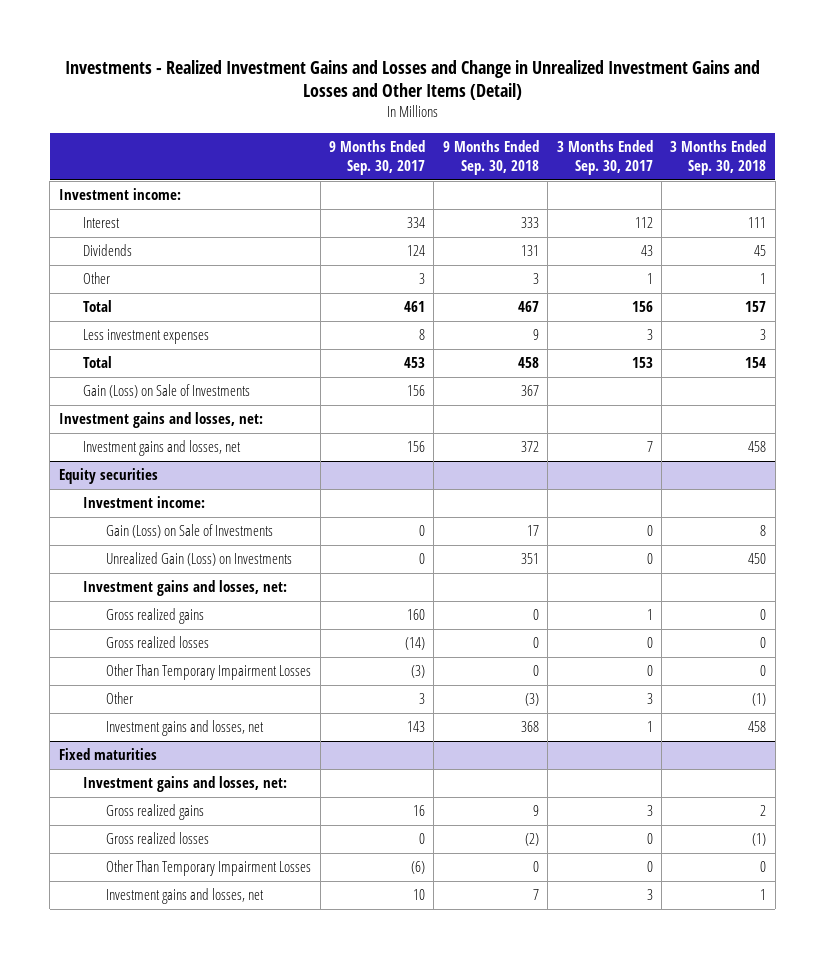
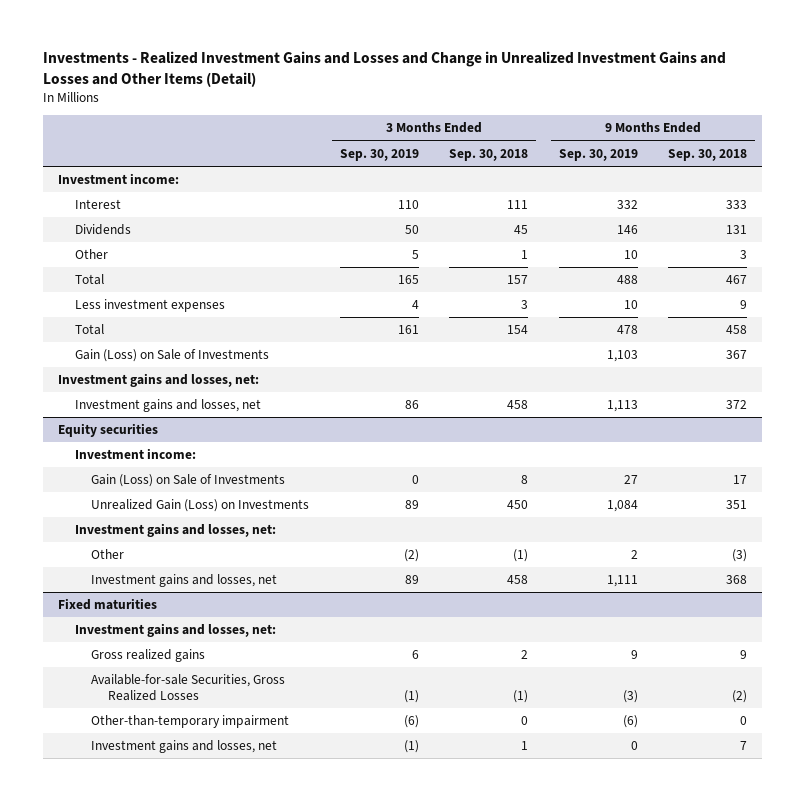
[329,139,426,176] 9 Months Ended Sep. 30, 2017 -> none
[556,139,653,176] 3 Months Ended Sep. 30, 2017 -> none
none -> [339,148,419,161] Sep. 30, 2019
none -> [558,148,638,161] Sep. 30, 2019
[106,608,205,625] Gross realized gains -> none
[106,636,210,649] Gross realized losses -> none
[106,664,312,681] Other Than Temporary Impairment Losses -> none
[106,832,210,845] Gross realized losses -> [91,674,286,702] Available-for-sale Securities, Gross Realized Losses
[106,860,312,877] Other Than Temporary Impairment Losses -> [91,715,290,729] Other-than-temporary impairment

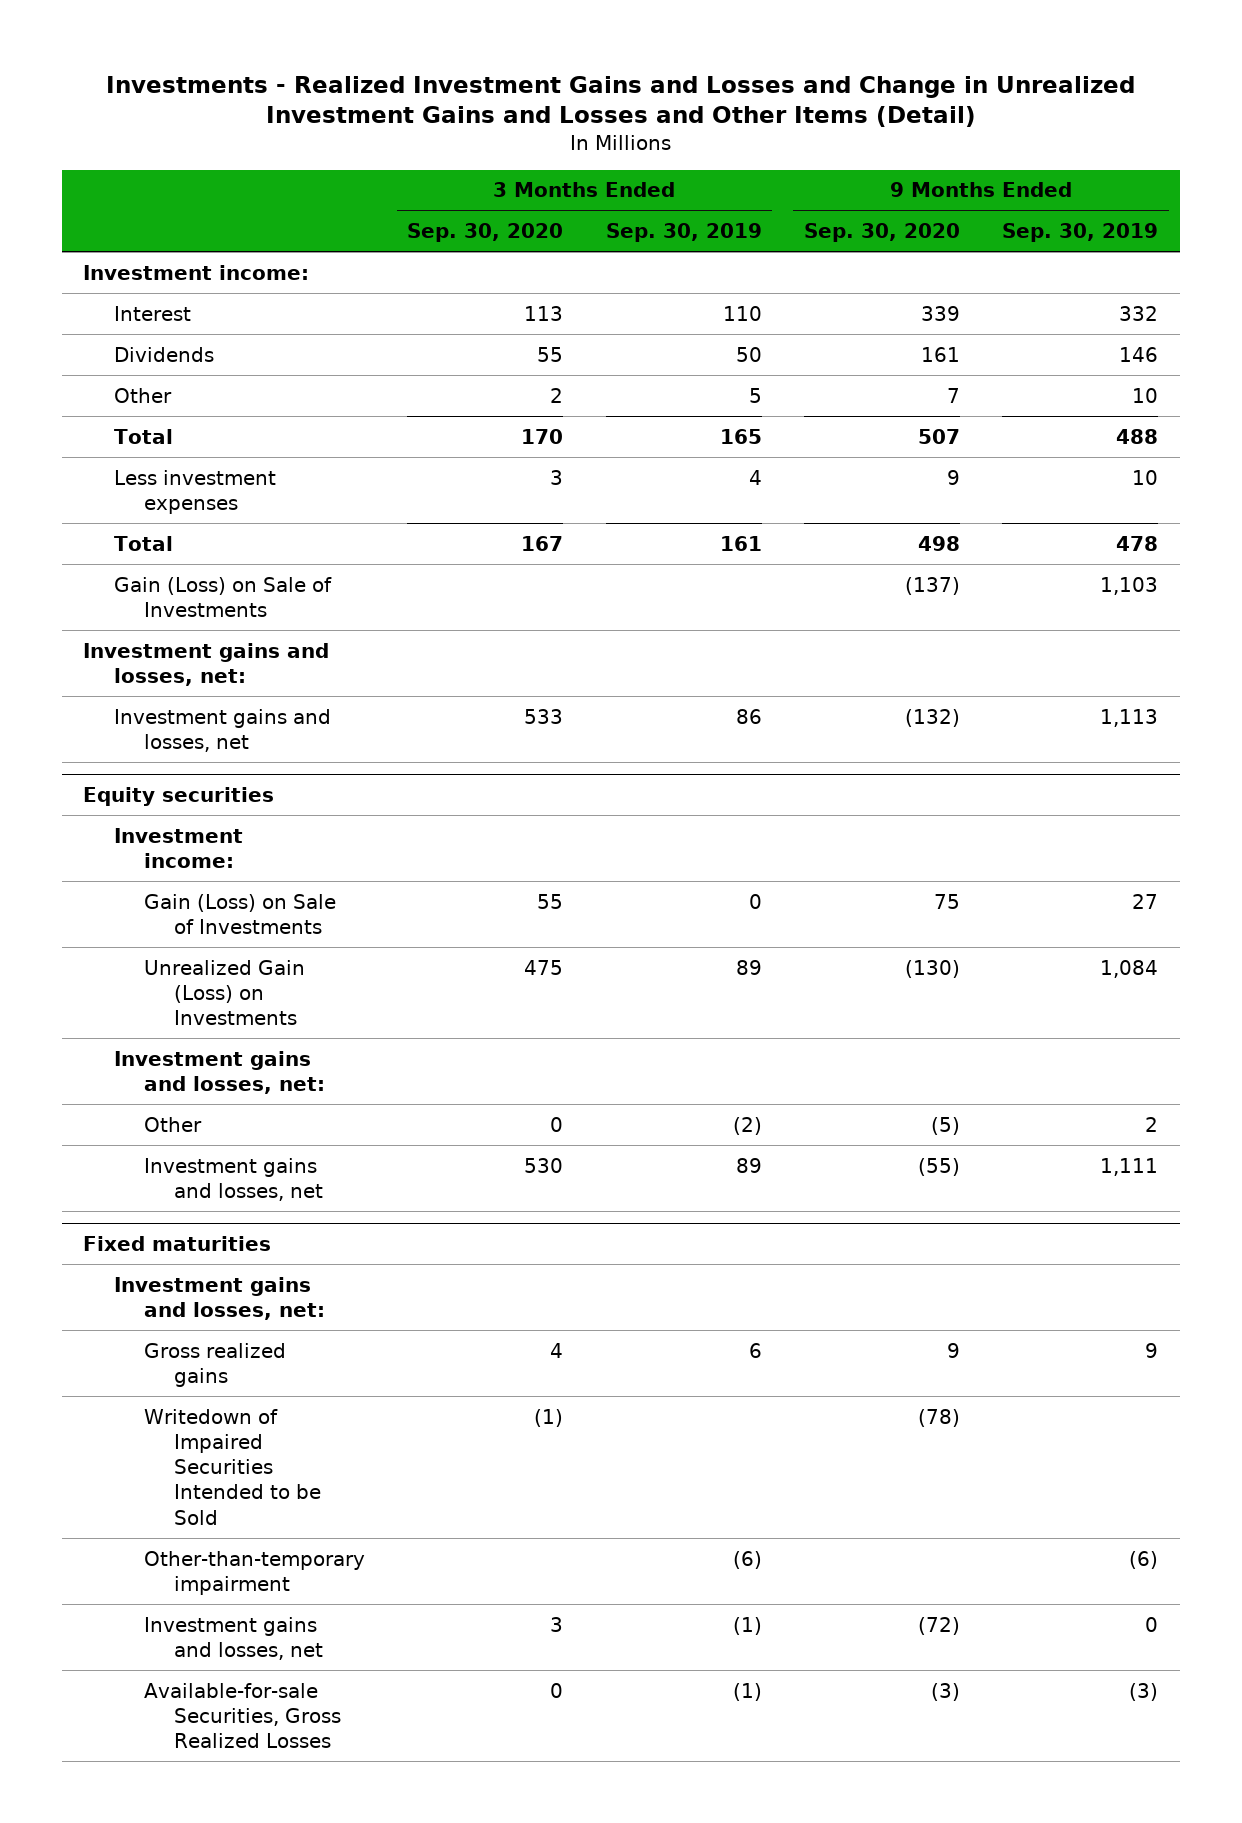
[449,148,529,161] Sep. 30, 2018 -> none
[668,148,748,161] Sep. 30, 2018 -> none
none -> [407,223,564,243] Sep. 30, 2020
none -> [803,223,960,243] Sep. 30, 2020
none -> [143,1408,322,1525] Writedown of Impaired Securities Intended to be Sold
[91,674,286,702] Available-for-sale Securities, Gross Realized Losses -> [143,1682,342,1749] Available-for-sale Securities, Gross Realized Losses

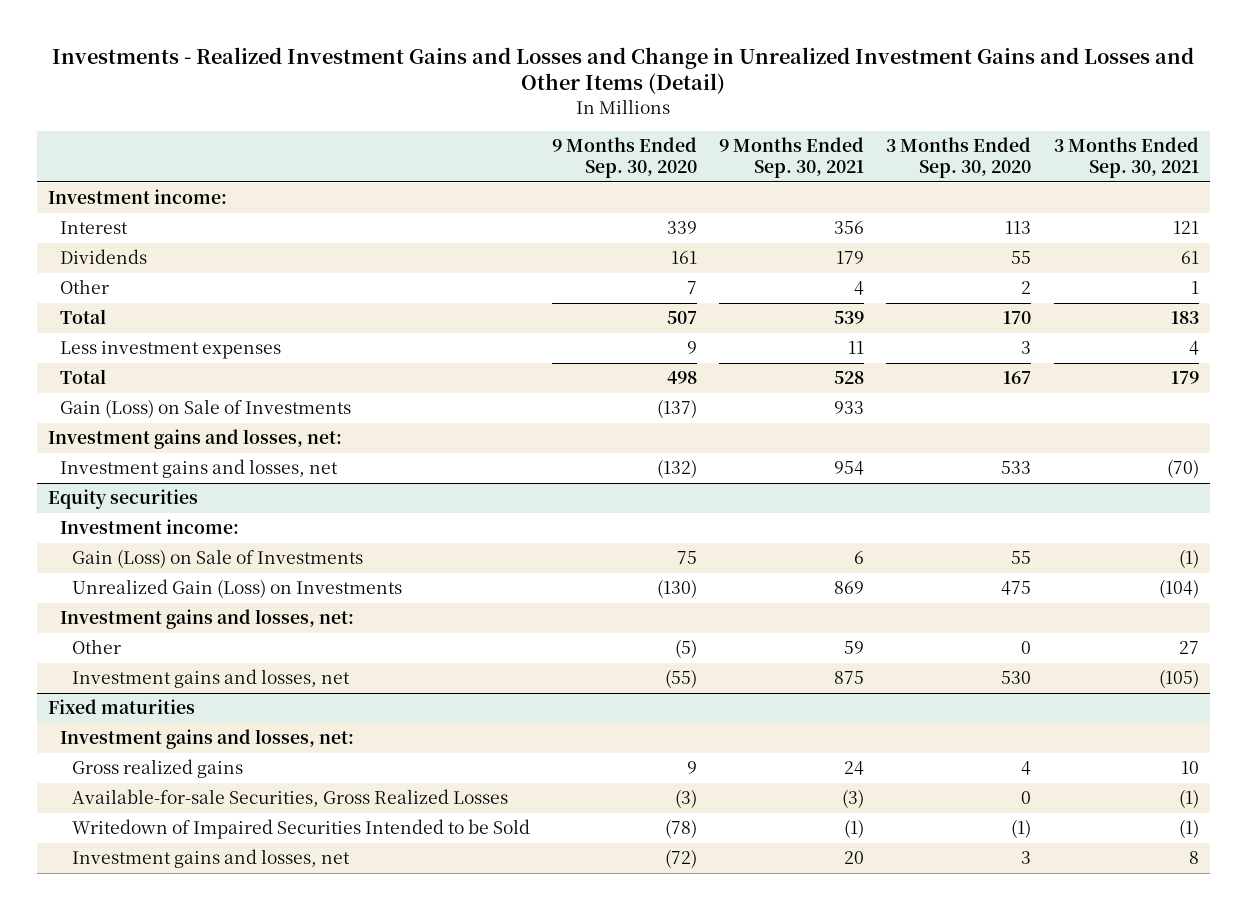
[605,223,762,243] Sep. 30, 2019 -> none
[1002,223,1159,243] Sep. 30, 2019 -> none
none -> [719,137,865,178] 9 Months Ended Sep. 30, 2021
none -> [1053,137,1199,178] 3 Months Ended Sep. 30, 2021
[143,1682,342,1749] Available-for-sale Securities, Gross Realized Losses -> [72,789,509,808] Available-for-sale Securities, Gross Realized Losses
[143,1550,365,1595] Other-than-temporary impairment -> none

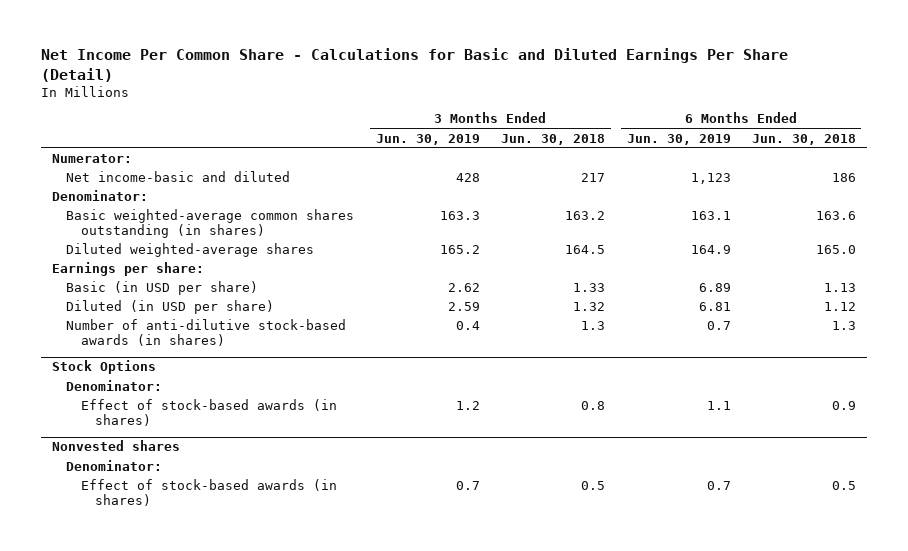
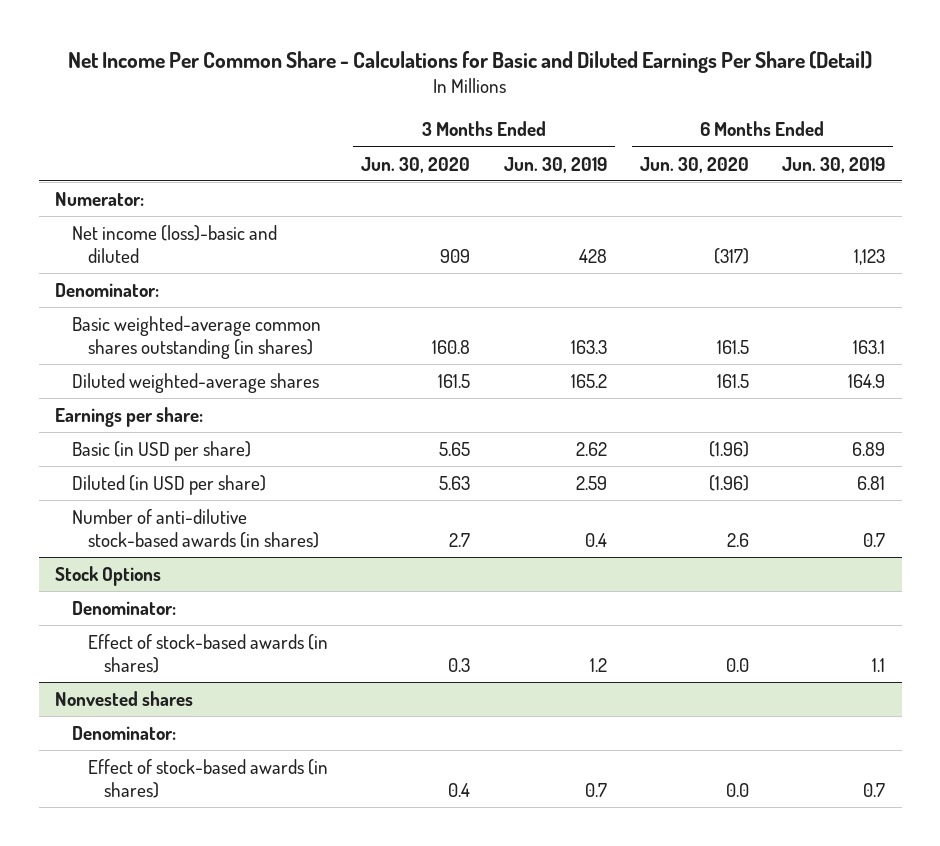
[501,133,606,145] Jun. 30, 2018 -> none
[752,133,857,145] Jun. 30, 2018 -> none
none -> [361,156,471,173] Jun. 30, 2020
none -> [639,156,749,173] Jun. 30, 2020
[66,171,291,183] Net income-basic and diluted -> [71,225,277,263] Net income (loss)-basic and diluted

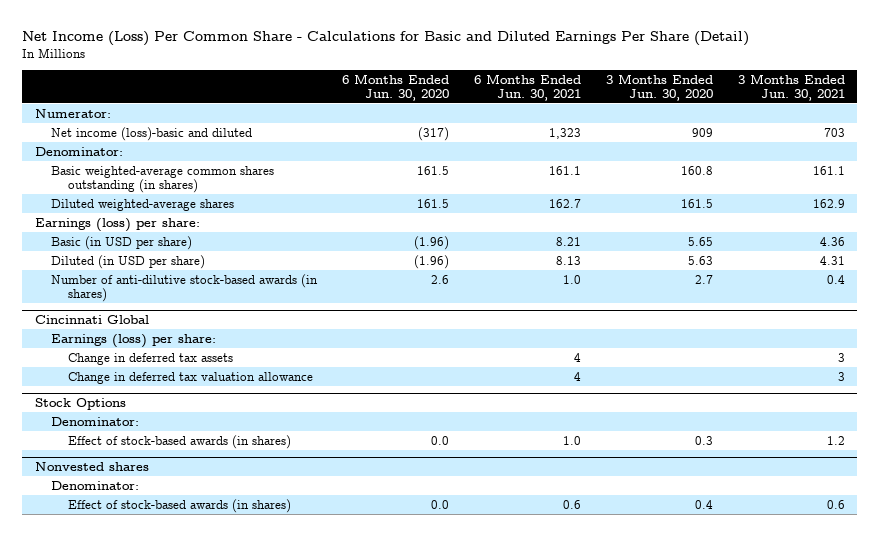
[68,50,873,73] Net Income Per Common Share - Calculations for Basic and Diluted Earnings Per Share (Detail) -> [22,31,750,47] Net Income (Loss) Per Common Share - Calculations for Basic and Diluted Earnings Per Share (Detail)
[503,156,607,173] Jun. 30, 2019 -> none
[782,156,886,173] Jun. 30, 2019 -> none
none -> [473,73,581,101] 6 Months Ended Jun. 30, 2021
none -> [737,73,845,101] 3 Months Ended Jun. 30, 2021
[55,407,204,428] Earnings per share: -> [34,217,200,232] Earnings (loss) per share:
none -> [34,314,149,324] Cincinnati Global
none -> [51,333,217,348] Earnings (loss) per share:
none -> [67,352,233,365] Change in deferred tax assets
none -> [67,371,313,384] Change in deferred tax valuation allowance

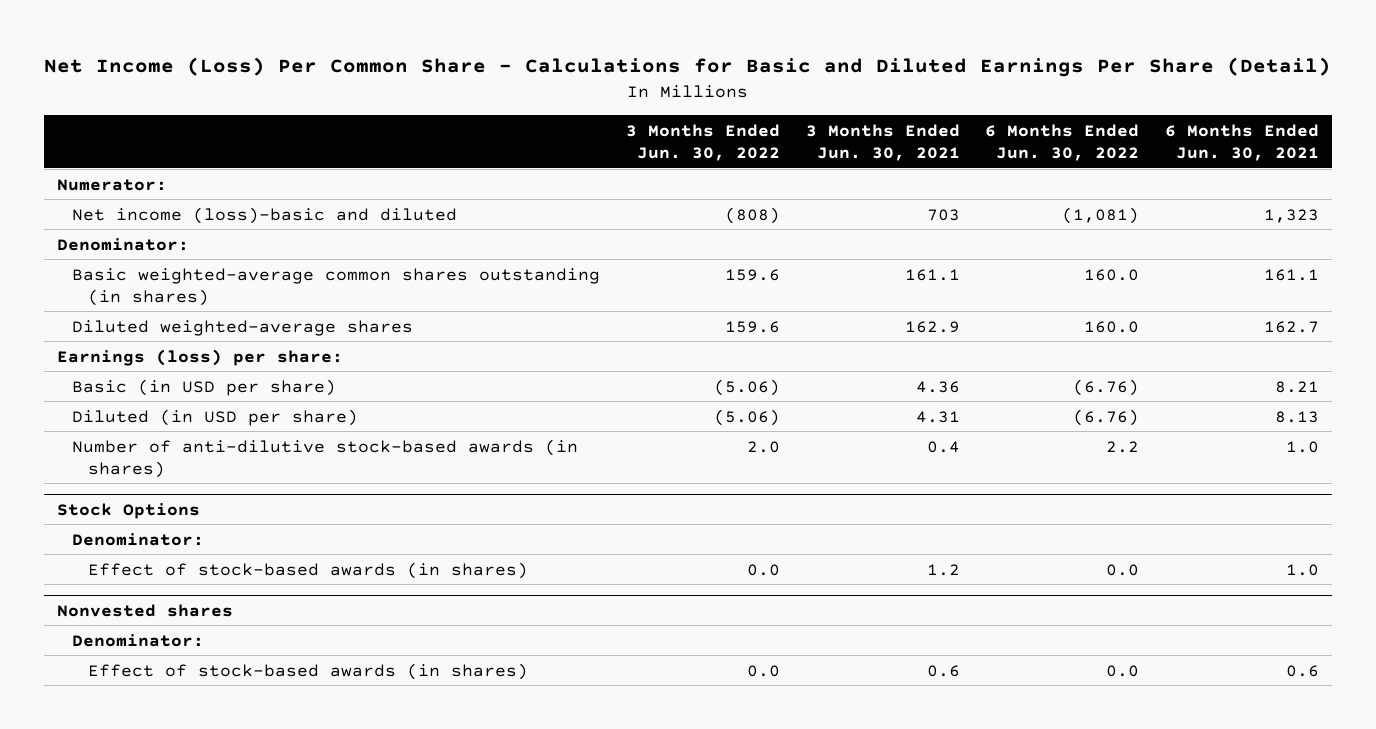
[342,73,450,101] 6 Months Ended Jun. 30, 2020 -> none
[605,73,713,101] 3 Months Ended Jun. 30, 2020 -> none
none -> [626,123,781,161] 3 Months Ended Jun. 30, 2022
none -> [985,123,1140,161] 6 Months Ended Jun. 30, 2022
[34,314,149,324] Cincinnati Global -> none
[51,333,217,348] Earnings (loss) per share: -> none
[67,352,233,365] Change in deferred tax assets -> none
[67,371,313,384] Change in deferred tax valuation allowance -> none

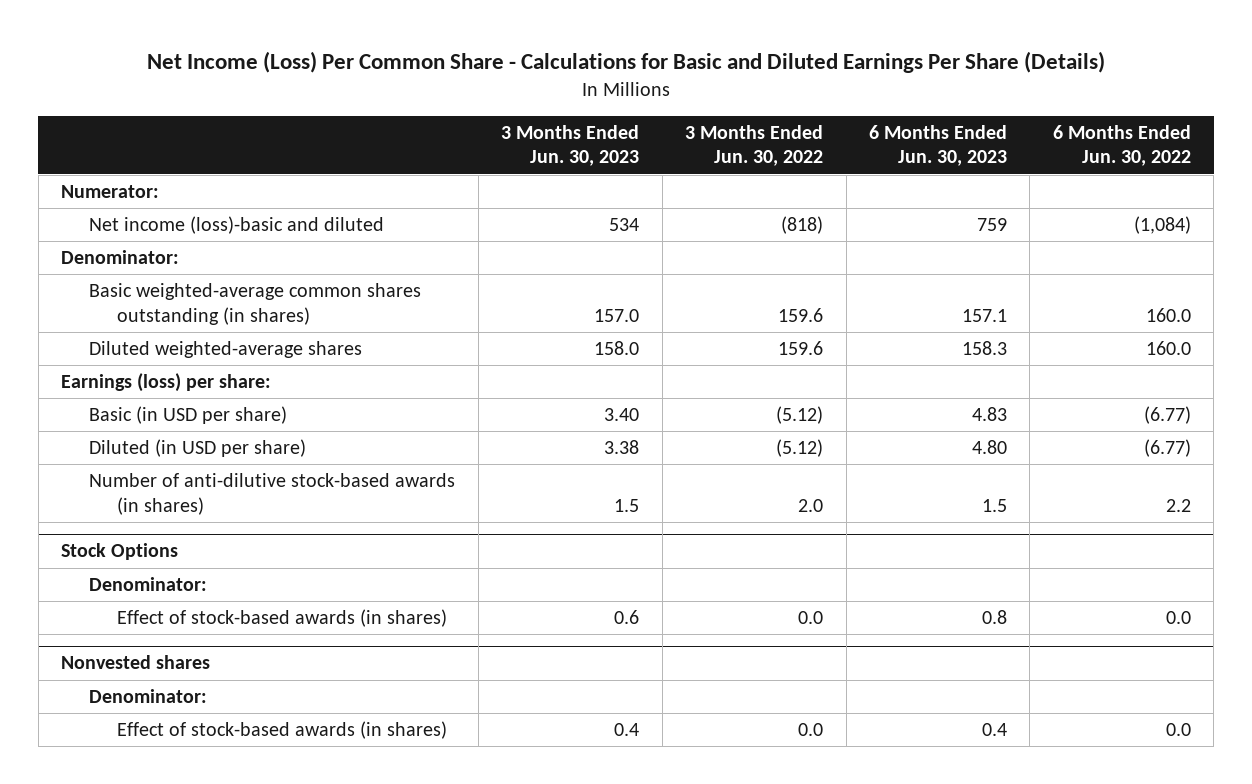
[43,57,1331,78] Net Income (Loss) Per Common Share - Calculations for Basic and Diluted Earnings Per Share (Detail) -> [147,50,1106,73] Net Income (Loss) Per Common Share - Calculations for Basic and Diluted Earnings Per Share (Details)
[805,123,960,161] 3 Months Ended Jun. 30, 2021 -> none
[1165,123,1320,161] 6 Months Ended Jun. 30, 2021 -> none
none -> [501,124,640,167] 3 Months Ended Jun. 30, 2023
none -> [869,124,1008,167] 6 Months Ended Jun. 30, 2023
[725,206,781,224] (808) -> [781,216,824,235] (818)
[1062,206,1140,224] (1,081) -> [1133,216,1191,235] (1,084)
[714,378,781,396] (5.06) -> [776,406,824,425] (5.12)
[1073,378,1140,396] (6.76) -> [1143,406,1191,425] (6.77)
[714,408,781,426] (5.06) -> [776,439,824,458] (5.12)
[1073,408,1140,426] (6.76) -> [1143,439,1191,458] (6.77)

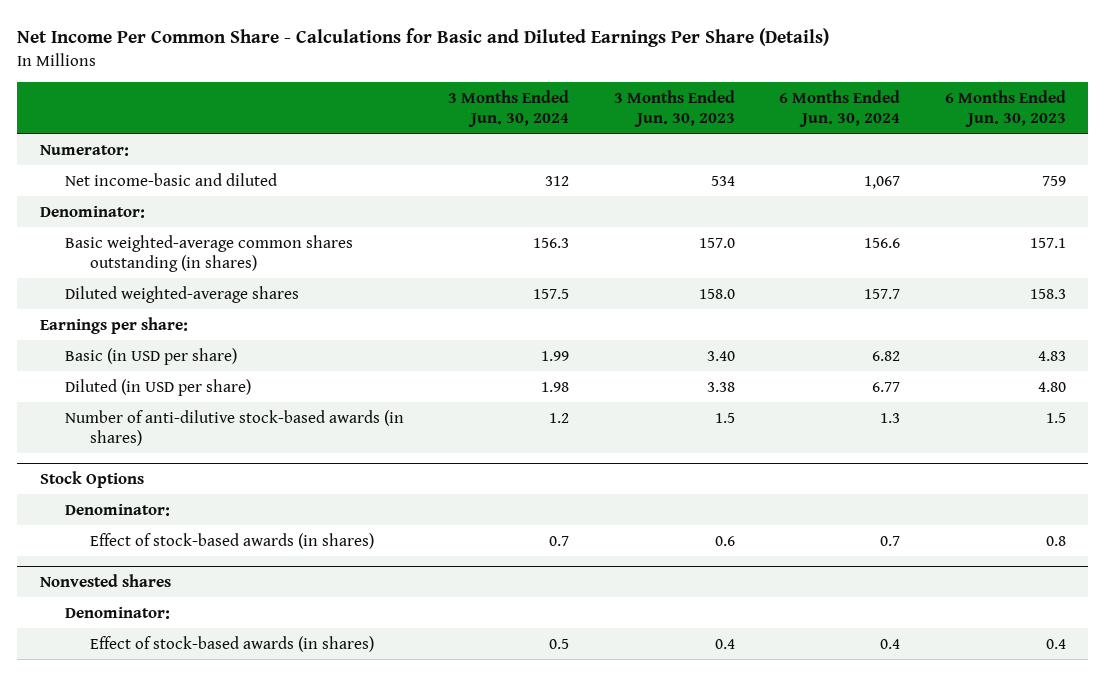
[147,50,1106,73] Net Income (Loss) Per Common Share - Calculations for Basic and Diluted Earnings Per Share (Details) -> [17,28,830,48] Net Income Per Common Share - Calculations for Basic and Diluted Earnings Per Share (Details)
[685,124,824,167] 3 Months Ended Jun. 30, 2022 -> none
[1052,124,1191,167] 6 Months Ended Jun. 30, 2022 -> none
none -> [448,90,570,128] 3 Months Ended Jun. 30, 2024
none -> [779,90,901,128] 6 Months Ended Jun. 30, 2024
[89,216,385,235] Net income (loss)-basic and diluted -> [64,172,277,186] Net income-basic and diluted
[61,373,272,393] Earnings (loss) per share: -> [39,316,188,334] Earnings per share:

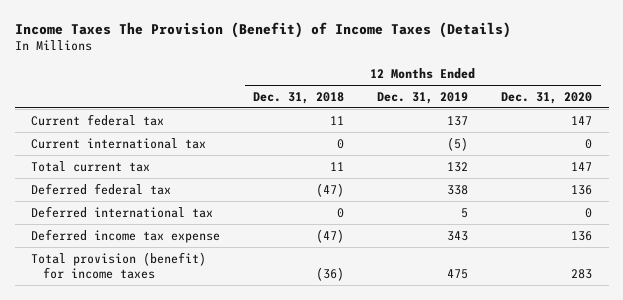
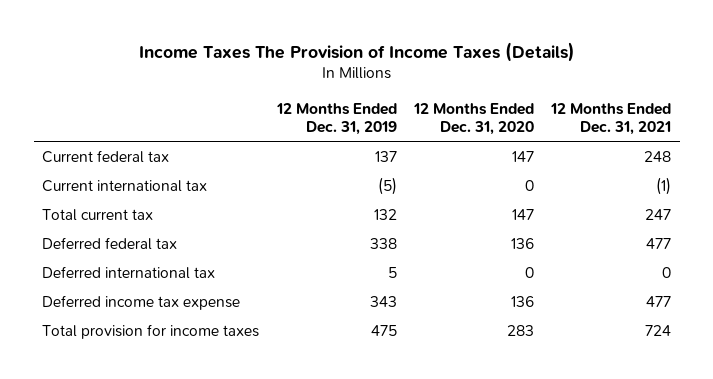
[14,21,511,38] Income Taxes The Provision (Benefit) of Income Taxes (Details) -> [138,41,575,62] Income Taxes The Provision of Income Taxes (Details)
[253,91,345,104] Dec. 31, 2018 -> none
none -> [550,102,672,135] 12 Months Ended Dec. 31, 2021
[31,251,207,279] Total provision (benefit) for income taxes -> [42,323,260,339] Total provision for income taxes

